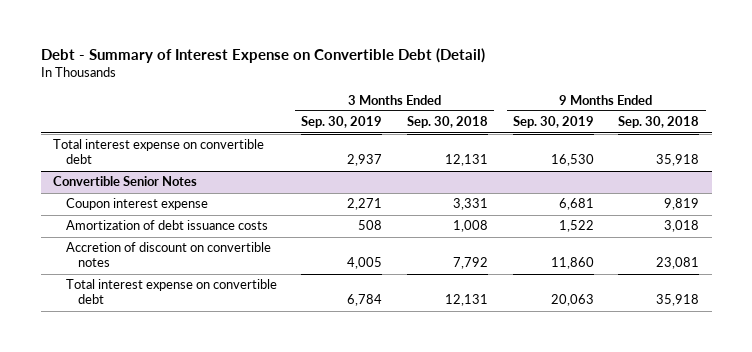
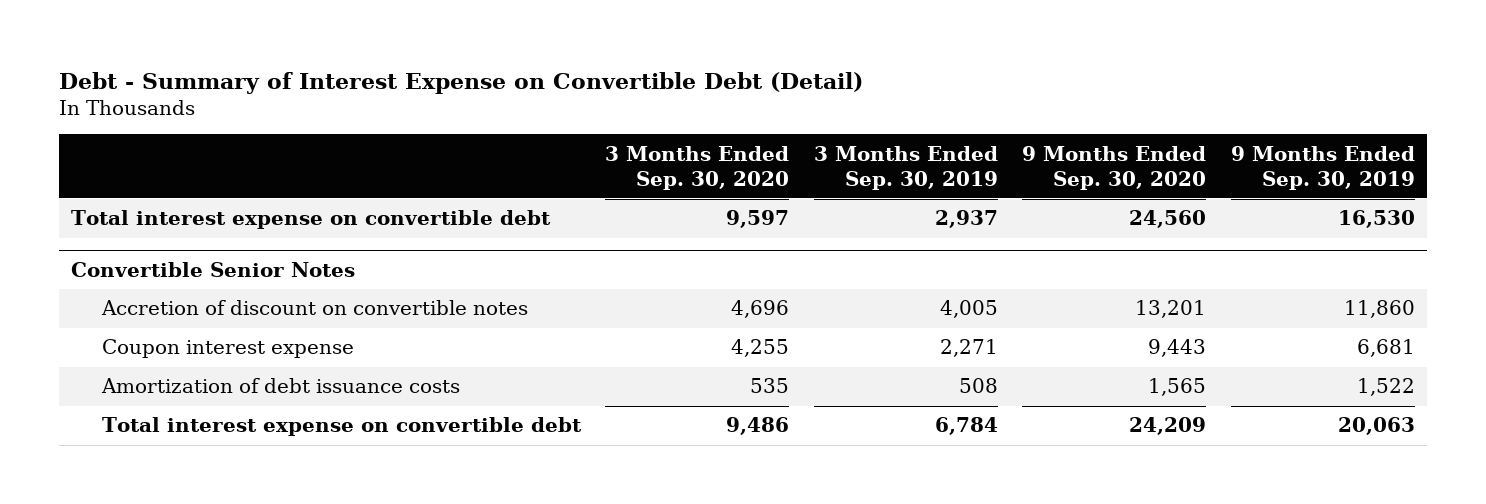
[407,116,489,129] Sep. 30, 2018 -> none
[618,116,700,129] Sep. 30, 2018 -> none
none -> [605,145,790,190] 3 Months Ended Sep. 30, 2020
none -> [1022,145,1207,190] 9 Months Ended Sep. 30, 2020
[65,242,271,268] Accretion of discount on convertible notes -> [100,300,528,316] Accretion of discount on convertible notes

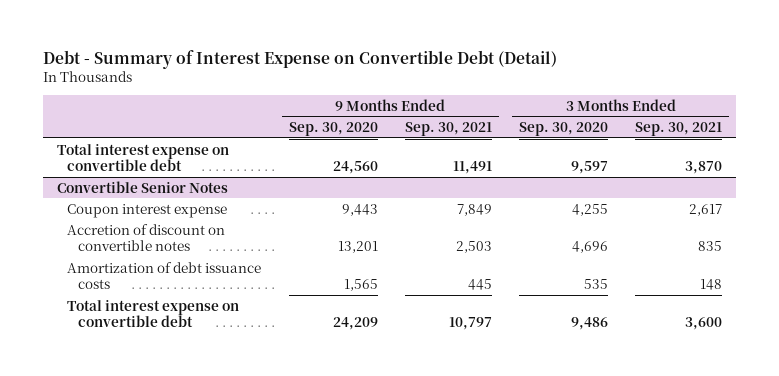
[813,145,998,190] 3 Months Ended Sep. 30, 2019 -> none
[1230,145,1415,190] 9 Months Ended Sep. 30, 2019 -> none
none -> [404,122,492,137] Sep. 30, 2021
none -> [635,122,723,137] Sep. 30, 2021
[100,300,528,316] Accretion of discount on convertible notes -> [67,223,226,252] Accretion of discount on convertible notes

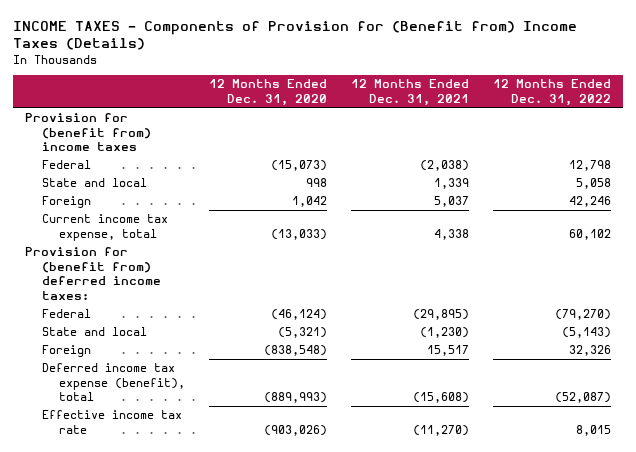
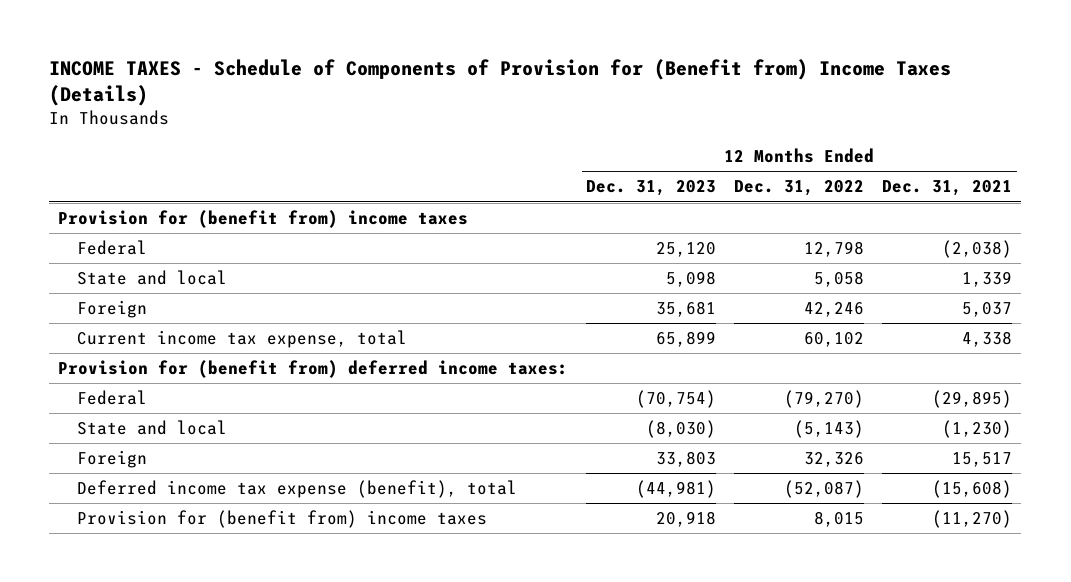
[13,20,578,51] INCOME TAXES - Components of Provision for (Benefit from) Income Taxes (Details) -> [49,59,952,107] INCOME TAXES - Schedule of Components of Provision for (Benefit from) Income Taxes (Details)
[209,79,328,106] 12 Months Ended Dec. 31, 2020 -> none
none -> [586,180,717,197] Dec. 31, 2023
[42,410,183,434] Effective income tax rate -> [76,510,487,529] Provision for (benefit from) income taxes

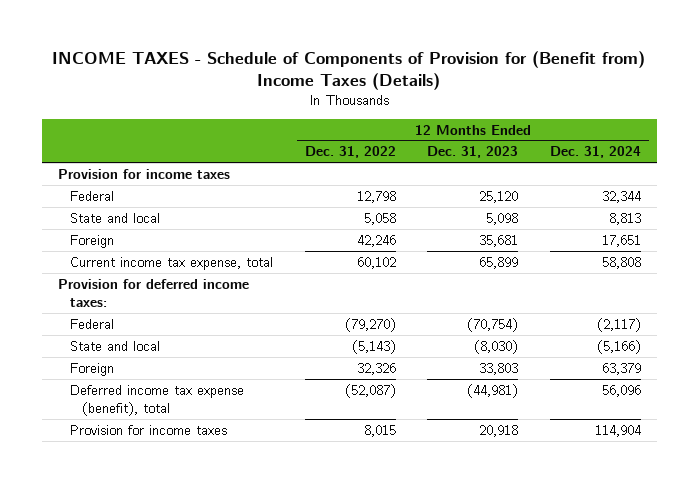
[882,180,1013,197] Dec. 31, 2021 -> none
none -> [550,146,642,159] Dec. 31, 2024
[58,210,469,229] Provision for (benefit from) income taxes -> [57,168,230,179] Provision for income taxes
[58,360,569,379] Provision for (benefit from) deferred income taxes: -> [57,278,249,307] Provision for deferred income taxes:
[76,510,487,529] Provision for (benefit from) income taxes -> [69,424,227,435] Provision for income taxes

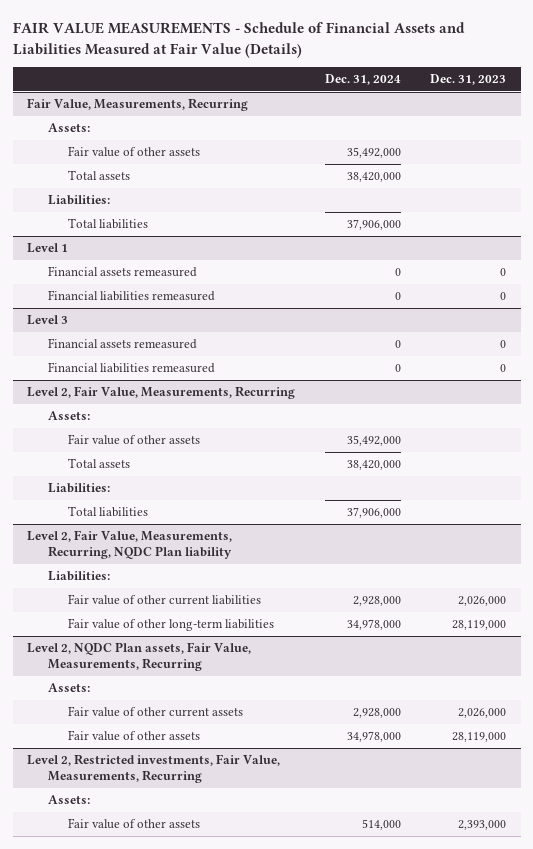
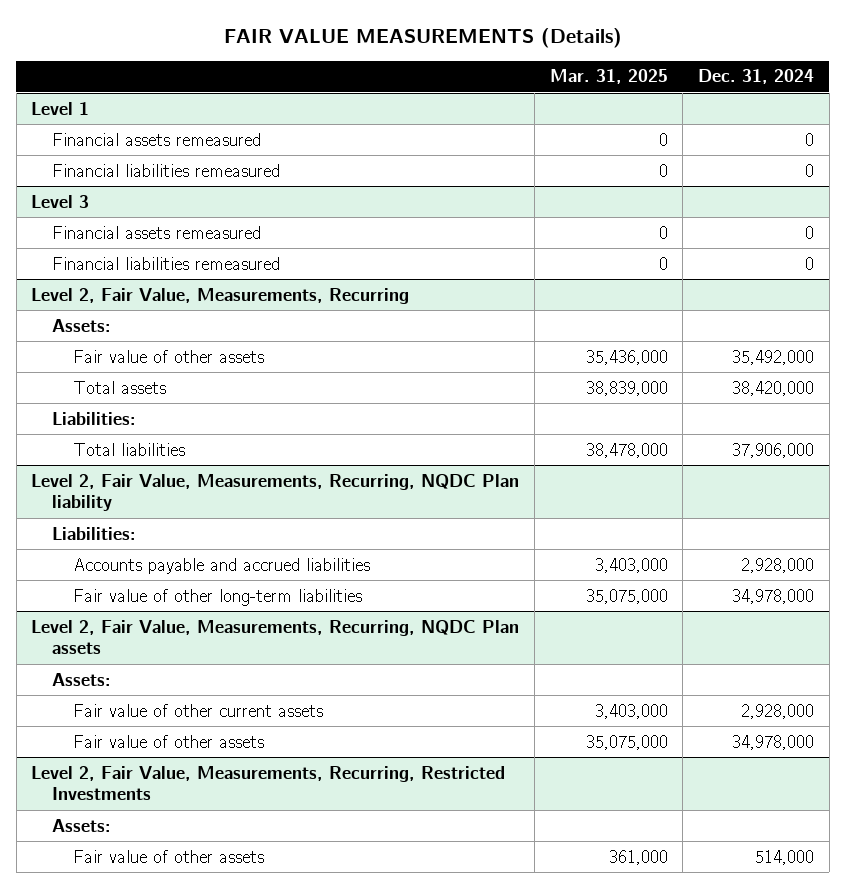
[12,22,465,58] FAIR VALUE MEASUREMENTS - Schedule of Financial Assets and Liabilities Measured at Fair Value (Details) -> [223,28,622,49] FAIR VALUE MEASUREMENTS (Details)
[430,74,507,86] Dec. 31, 2023 -> none
none -> [549,69,668,85] Mar. 31, 2025
[27,98,249,112] Fair Value, Measurements, Recurring -> none
[47,123,90,133] Assets: -> none
[68,146,201,158] Fair value of other assets -> none
[68,170,131,181] Total assets -> none
[47,195,110,206] Liabilities: -> none
[68,218,149,230] Total liabilities -> none
[68,594,262,606] Fair value of other current liabilities -> [72,557,370,574] Accounts payable and accrued liabilities
[27,642,252,671] Level 2, NQDC Plan assets, Fair Value, Measurements, Recurring -> [31,619,520,654] Level 2, Fair Value, Measurements, Recurring, NQDC Plan assets
[27,754,281,783] Level 2, Restricted investments, Fair Value, Measurements, Recurring -> [31,765,506,800] Level 2, Fair Value, Measurements, Recurring, Restricted Investments

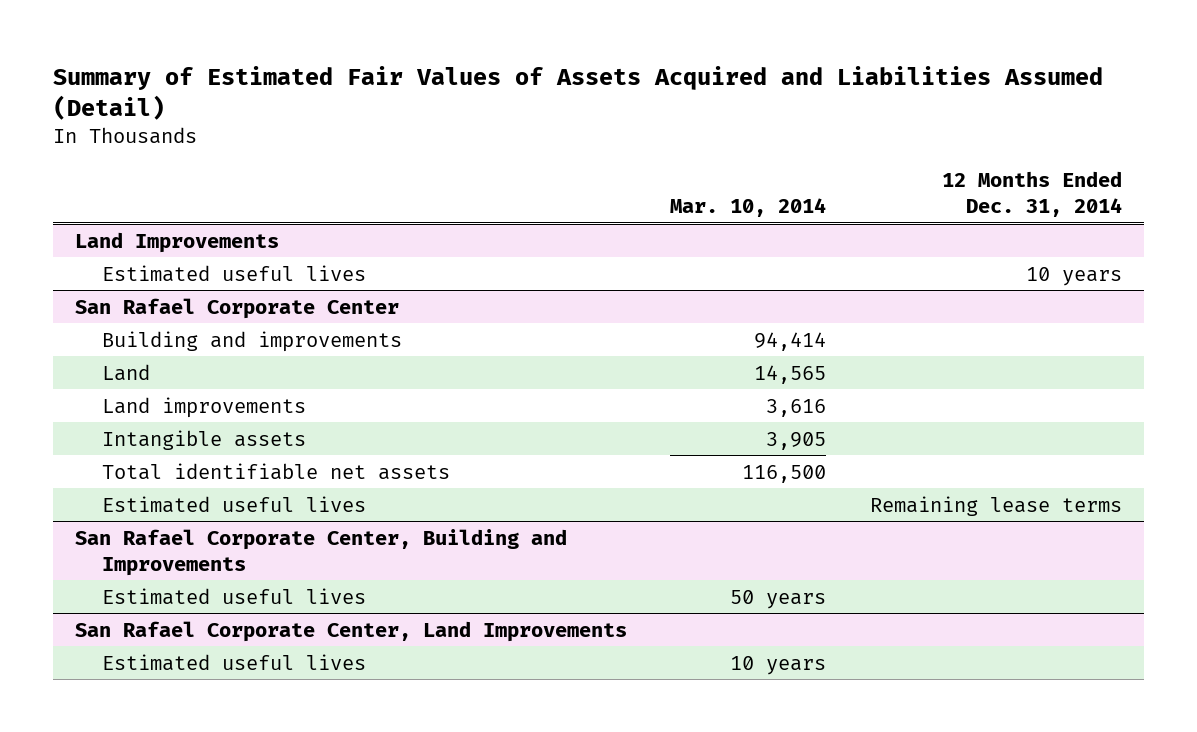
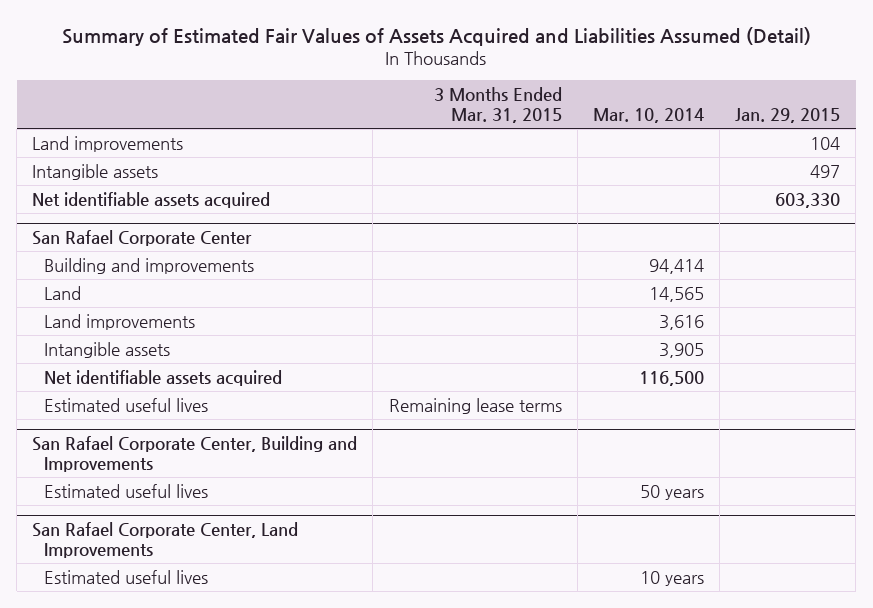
[941,171,1122,218] 12 Months Ended Dec. 31, 2014 -> none
none -> [433,86,562,123] 3 Months Ended Mar. 31, 2015
none -> [735,107,841,123] Jan. 29, 2015
[74,231,279,253] Land Improvements -> none
[102,264,367,282] Estimated useful lives -> none
none -> [32,135,184,152] Land improvements
none -> [32,163,159,180] Intangible assets
none -> [32,191,271,208] Net identifiable assets acquired
[102,462,451,480] Total identifiable net assets -> [44,369,283,386] Net identifiable assets acquired

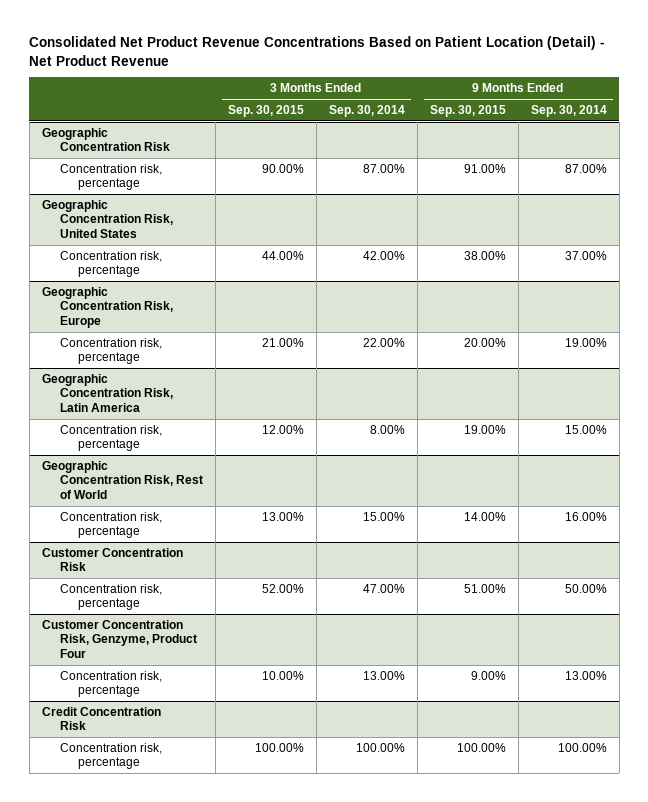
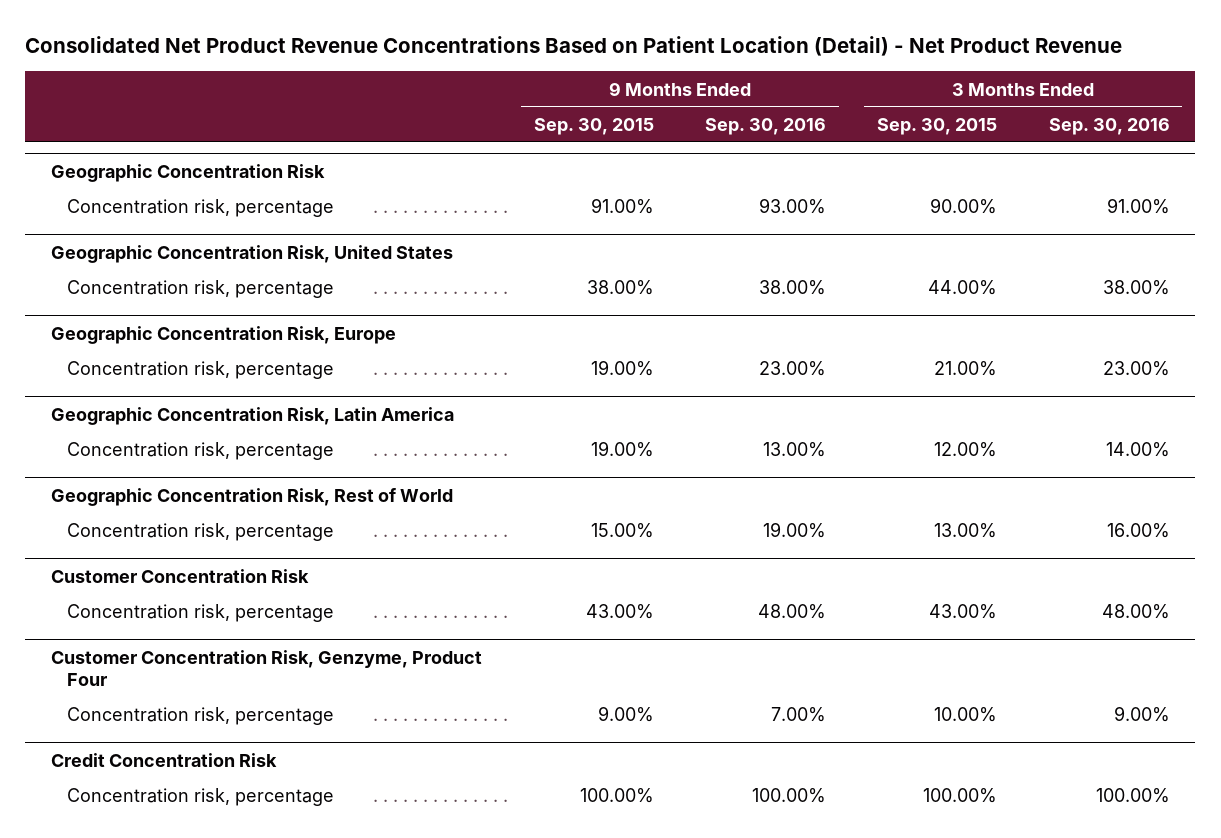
[328,104,405,117] Sep. 30, 2014 -> none
[530,104,607,117] Sep. 30, 2014 -> none
none -> [704,117,826,135] Sep. 30, 2016
none -> [1048,117,1170,135] Sep. 30, 2016
[463,337,506,347] 20.00% -> [590,360,654,377] 19.00%
[463,511,506,521] 14.00% -> [590,523,654,539] 15.00%
[261,583,304,593] 52.00% -> [929,604,998,620] 43.00%
[463,583,506,593] 51.00% -> [585,604,654,620] 43.00%

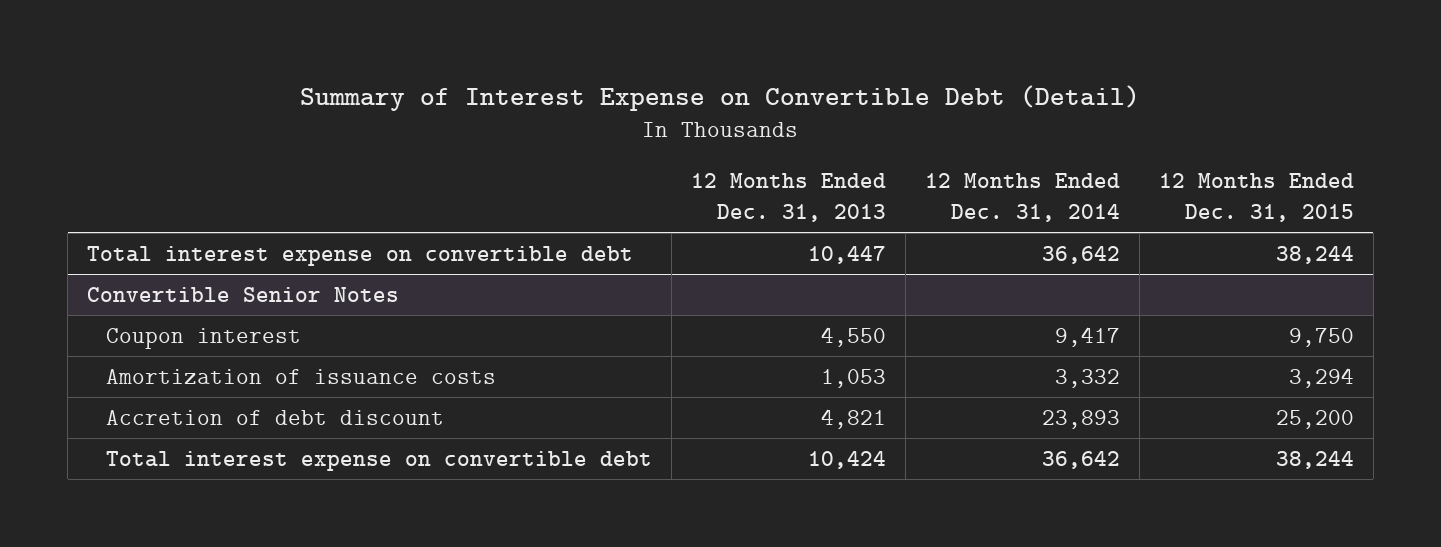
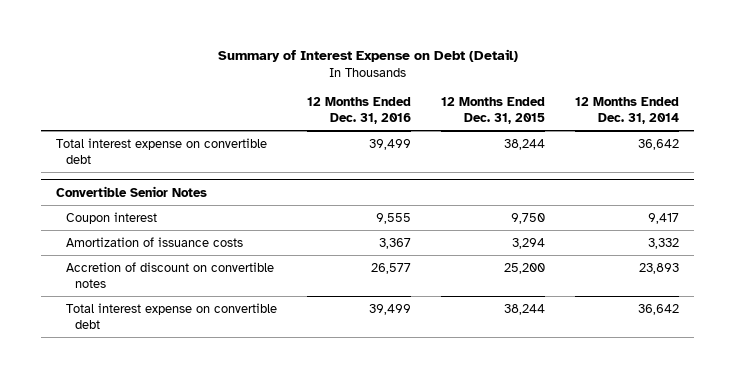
[300,84,1141,111] Summary of Interest Expense on Convertible Debt (Detail) -> [217,49,518,63] Summary of Interest Expense on Debt (Detail)
[691,173,887,222] 12 Months Ended Dec. 31, 2013 -> none
none -> [306,97,411,124] 12 Months Ended Dec. 31, 2016
[106,409,445,425] Accretion of debt discount -> [65,261,274,288] Accretion of discount on convertible notes

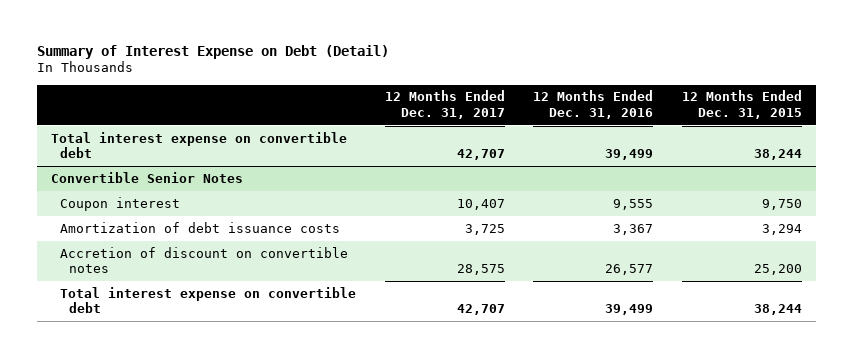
[575,97,680,124] 12 Months Ended Dec. 31, 2014 -> none
none -> [384,90,505,120] 12 Months Ended Dec. 31, 2017
[65,236,243,247] Amortization of issuance costs -> [60,221,341,233] Amortization of debt issuance costs

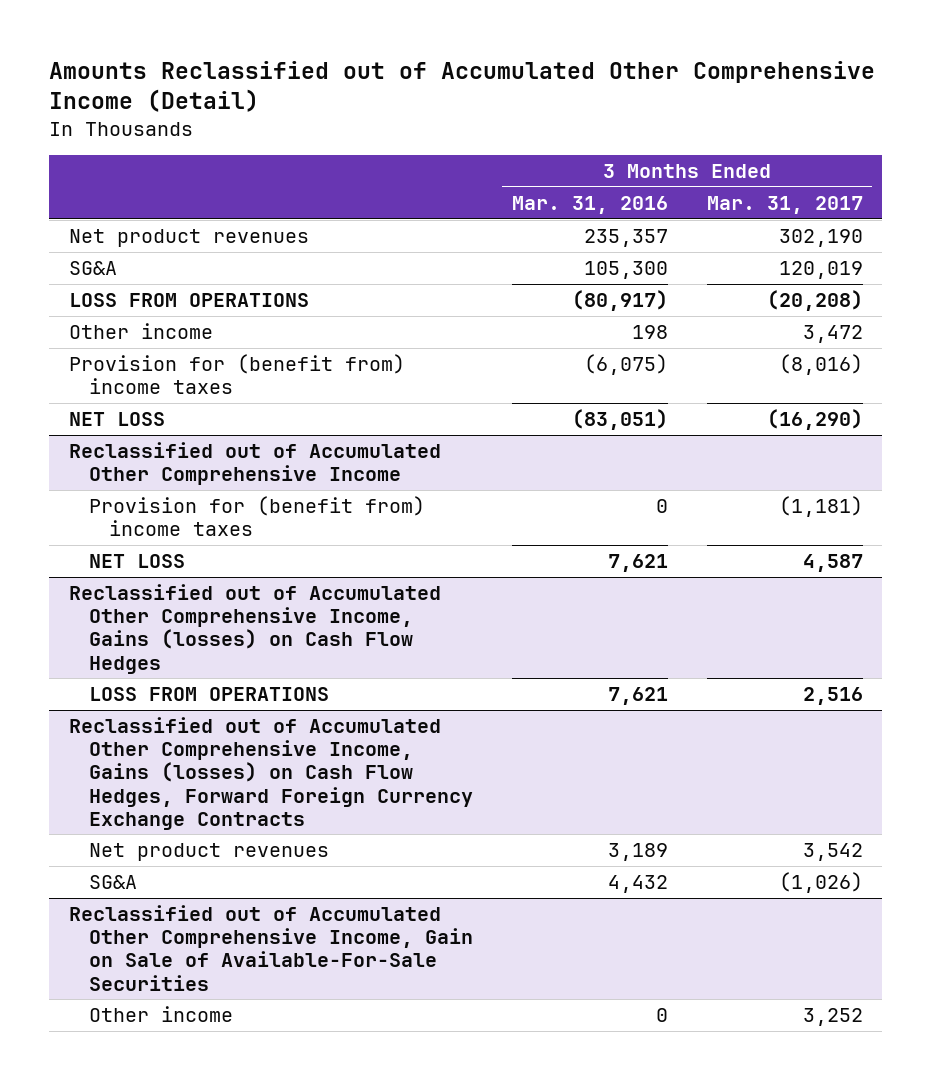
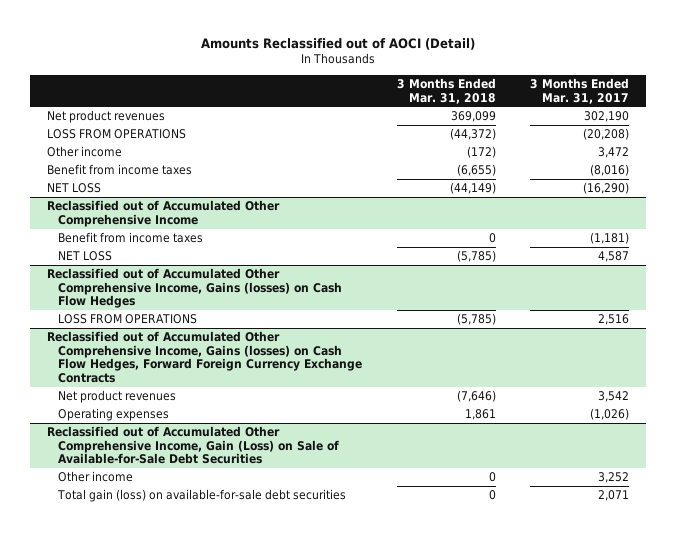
[49,61,876,113] Amounts Reclassified out of Accumulated Other Comprehensive Income (Detail) -> [201,37,476,50] Amounts Reclassified out of AOCI (Detail)
[511,195,668,214] Mar. 31, 2016 -> none
none -> [396,78,496,104] 3 Months Ended Mar. 31, 2018
[68,260,117,275] SG&A -> none
[68,353,405,395] Provision for (benefit from) income taxes -> [47,164,193,176] Benefit from income taxes
[88,495,425,537] Provision for (benefit from) income taxes -> [58,232,204,244] Benefit from income taxes
[88,874,137,889] SG&A -> [58,408,170,422] Operating expenses
[68,904,473,991] Reclassified out of Accumulated Other Comprehensive Income, Gain on Sale of Available-For-Sale Securities -> [47,426,340,465] Reclassified out of Accumulated Other Comprehensive Income, Gain (Loss) on Sale of Available-for-Sale Debt Securities
none -> [57,489,347,503] Total gain (loss) on available-for-sale debt securities

